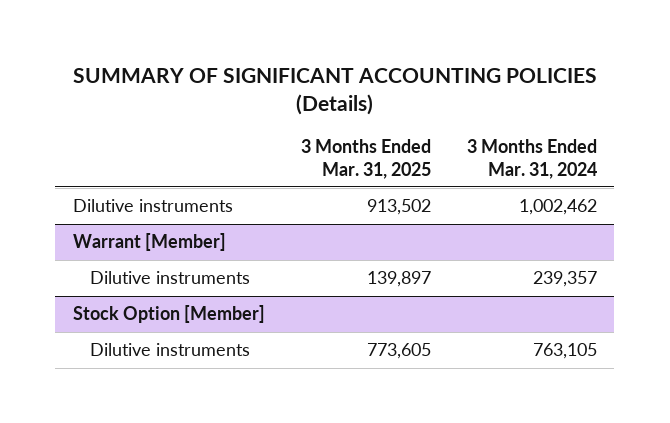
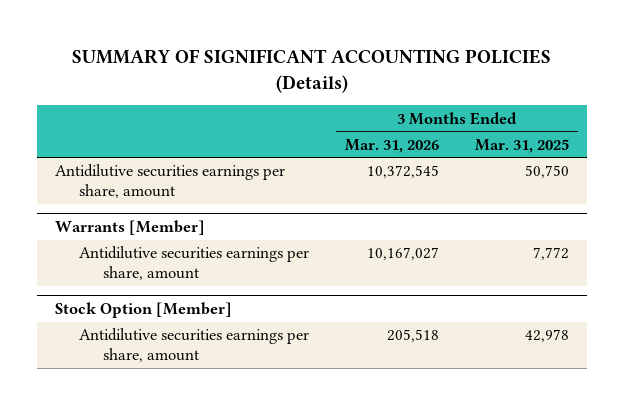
[466,139,597,179] 3 Months Ended Mar. 31, 2024 -> none
none -> [345,138,440,153] Mar. 31, 2026
[73,199,234,213] Dilutive instruments -> none
[90,271,251,285] Dilutive instruments -> none
none -> [54,164,285,199] Antidilutive securities earnings per share, amount
[73,233,227,252] Warrant [Member] -> [54,220,205,236] Warrants [Member]
none -> [79,246,310,281] Antidilutive securities earnings per share, amount
[90,343,251,357] Dilutive instruments -> none
none -> [79,328,310,363] Antidilutive securities earnings per share, amount

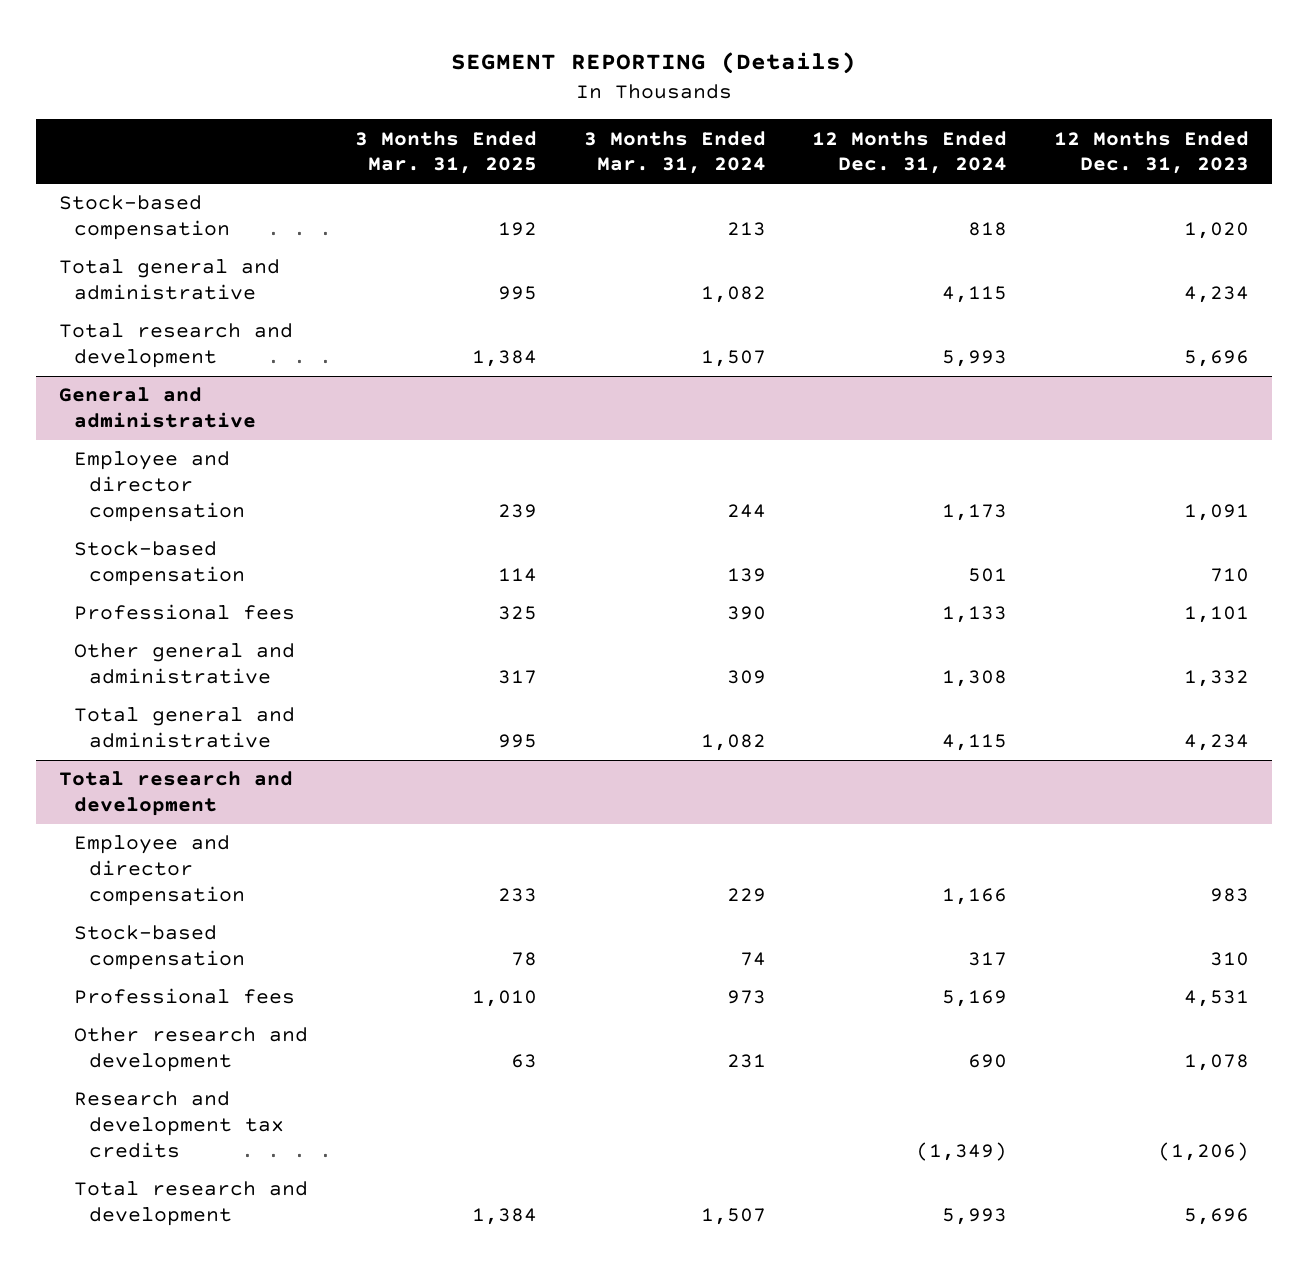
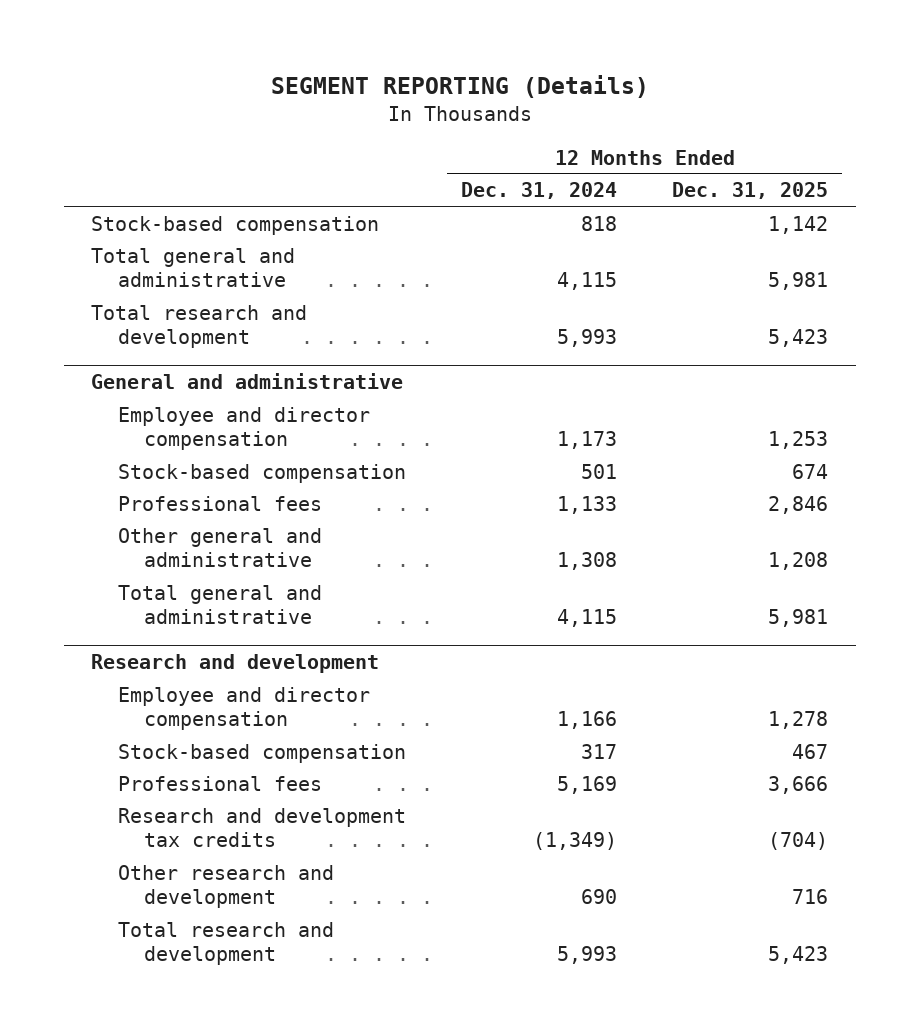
[354,130,537,175] 3 Months Ended Mar. 31, 2025 -> none
[583,130,766,175] 3 Months Ended Mar. 31, 2024 -> none
[1053,130,1249,175] 12 Months Ended Dec. 31, 2023 -> none
none -> [672,182,829,200] Dec. 31, 2025
[59,771,294,817] Total research and development -> [91,653,380,673] Research and development
[74,1027,309,1073] Other research and development -> none
none -> [117,864,334,908] Other research and development

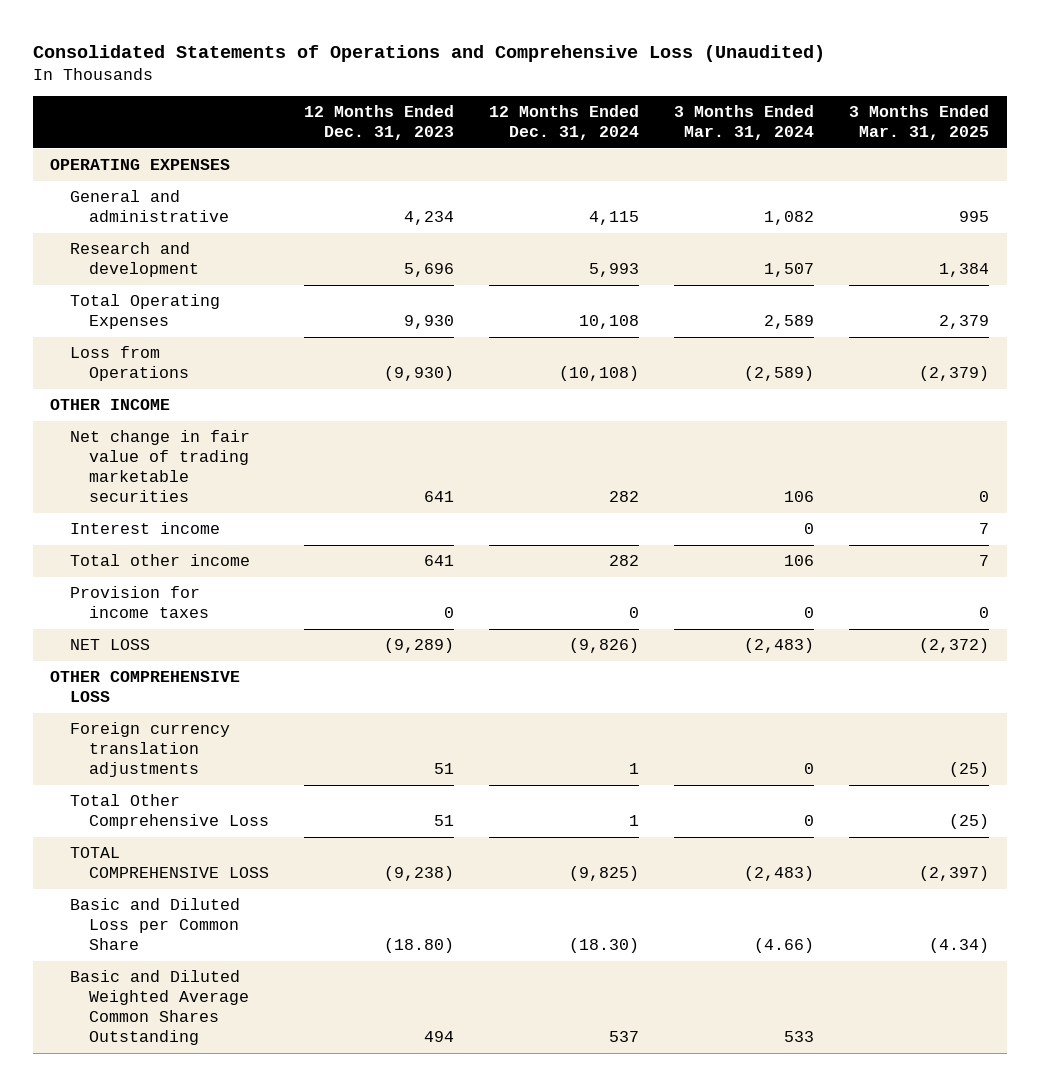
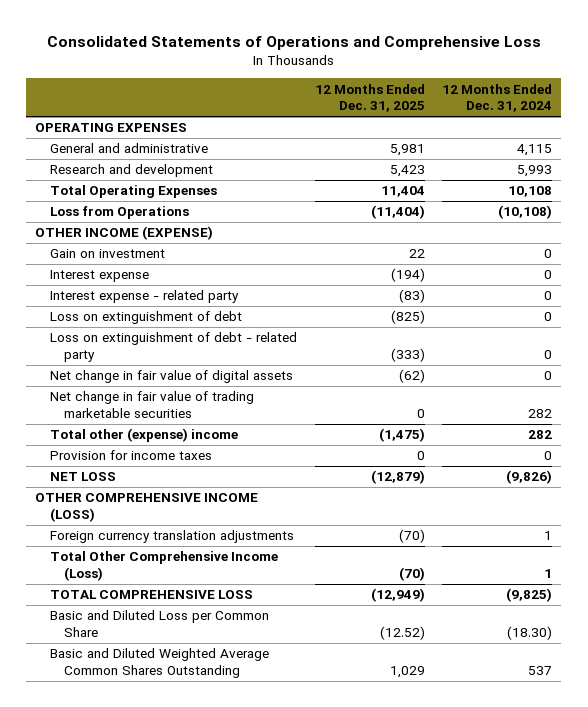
[32,44,825,62] Consolidated Statements of Operations and Comprehensive Loss (Unaudited) -> [46,35,541,50] Consolidated Statements of Operations and Comprehensive Loss
[304,105,455,141] 12 Months Ended Dec. 31, 2023 -> none
[674,105,815,141] 3 Months Ended Mar. 31, 2024 -> none
[849,105,990,141] 3 Months Ended Mar. 31, 2025 -> none
none -> [314,83,425,113] 12 Months Ended Dec. 31, 2025
[50,399,171,411] OTHER INCOME -> [35,226,214,241] OTHER INCOME (EXPENSE)
none -> [49,249,165,259] Gain on investment
none -> [49,270,149,283] Interest expense
none -> [49,290,239,304] Interest expense - related party
none -> [49,311,242,325] Loss on extinguishment of debt
none -> [49,332,297,363] Loss on extinguishment of debt - related party
none -> [49,370,293,384] Net change in fair value of digital assets
[69,522,220,535] Interest income -> none
[69,554,250,567] Total other income -> [49,428,238,443] Total other (expense) income
[50,671,241,703] OTHER COMPREHENSIVE LOSS -> [35,493,259,523] OTHER COMPREHENSIVE INCOME (LOSS)
[69,794,270,830] Total Other Comprehensive Loss -> [49,551,278,582] Total Other Comprehensive Income (Loss)

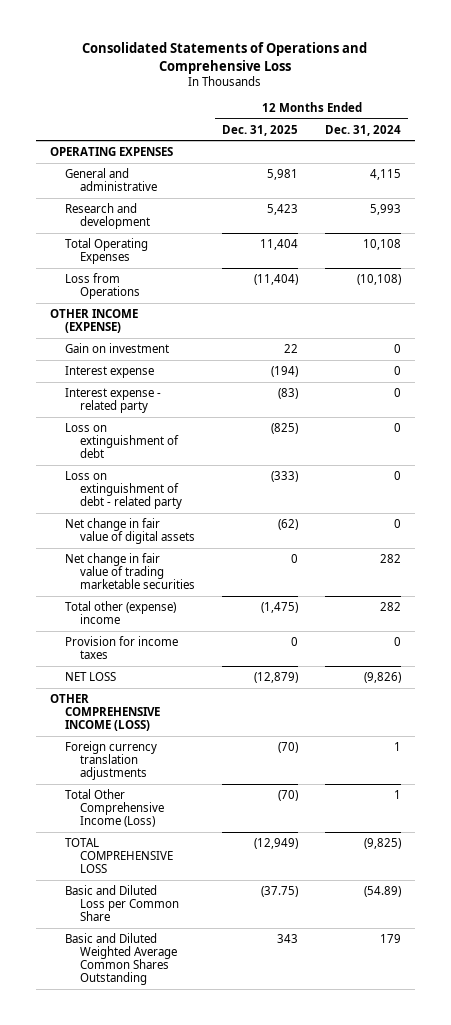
[379,626,425,641] (12.52) -> [260,885,298,897] (37.75)
[507,626,553,641] (18.30) -> [364,885,402,897] (54.89)
[389,666,425,679] 1,029 -> [276,933,298,943] 343
[528,666,553,676] 537 -> [380,933,402,943] 179

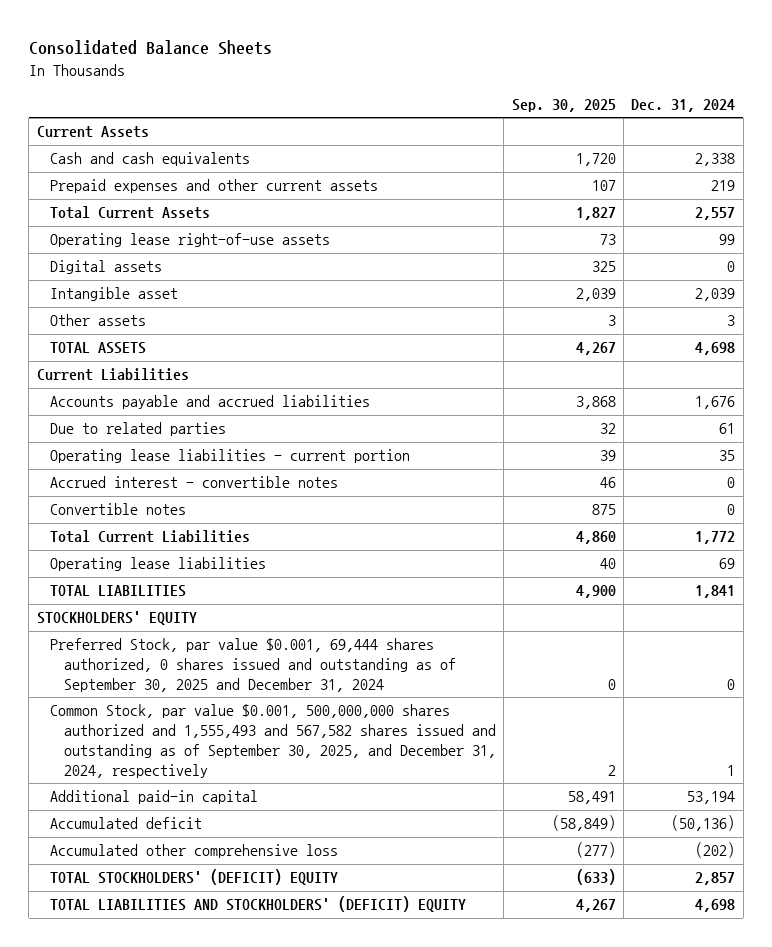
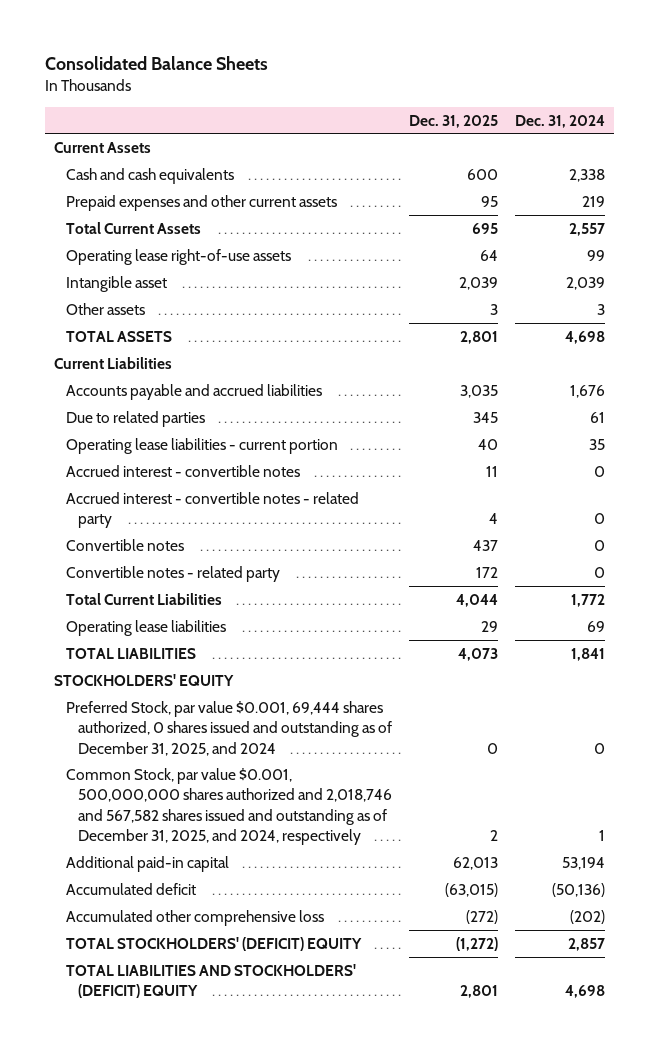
[511,98,616,112] Sep. 30, 2025 -> none
none -> [409,114,499,128] Dec. 31, 2025
[50,260,163,275] Digital assets -> none
none -> [66,491,360,529] Accrued interest - convertible notes - related party
none -> [66,565,281,582] Convertible notes - related party
[50,638,456,693] Preferred Stock, par value $0.001, 69,444 shares authorized, 0 shares issued and outstanding as of September 30, 2025 and December 31, 2024 -> [66,700,393,756] Preferred Stock, par value $0.001, 69,444 shares authorized, 0 shares issued and outstanding as of December 31, 2025, and 2024
[50,704,496,779] Common Stock, par value $0.001, 500,000,000 shares authorized and 1,555,493 and 567,582 shares issued and outstanding as of September 30, 2025, and December 31, 2024, respectively -> [66,767,393,845] Common Stock, par value $0.001, 500,000,000 shares authorized and 2,018,746 and 567,582 shares issued and outstanding as of December 31, 2025, and 2024, respectively

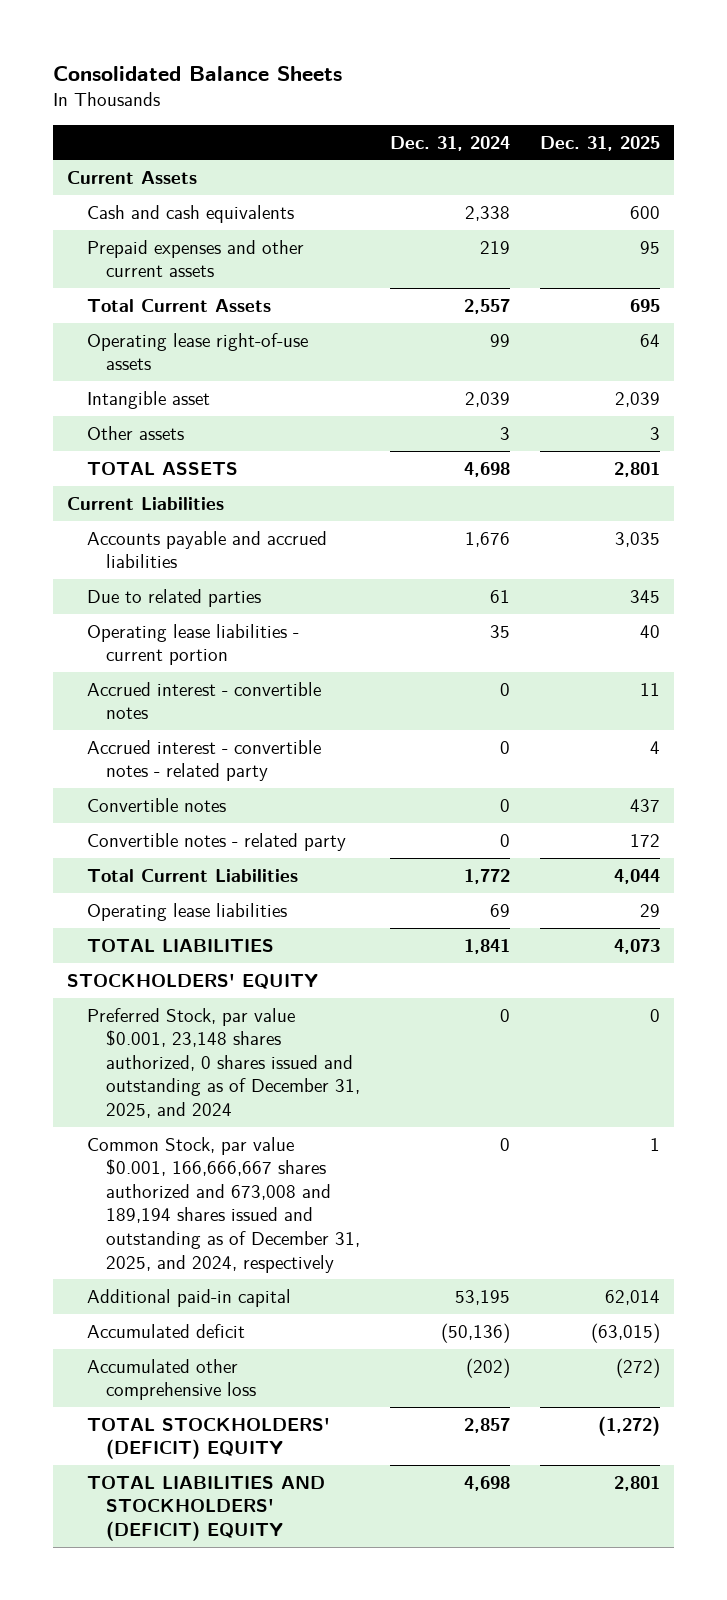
[66,700,393,756] Preferred Stock, par value $0.001, 69,444 shares authorized, 0 shares issued and outstanding as of December 31, 2025, and 2024 -> [86,1007,361,1118] Preferred Stock, par value $0.001, 23,148 shares authorized, 0 shares issued and outstanding as of December 31, 2025, and 2024
[66,767,393,845] Common Stock, par value $0.001, 500,000,000 shares authorized and 2,018,746 and 567,582 shares issued and outstanding as of December 31, 2025, and 2024, respectively -> [86,1136,361,1273] Common Stock, par value $0.001, 166,666,667 shares authorized and 673,008 and 189,194 shares issued and outstanding as of December 31, 2025, and 2024, respectively
[490,829,499,841] 2 -> [649,1137,660,1151] 1
[599,829,606,841] 1 -> [499,1137,510,1151] 0
[453,856,499,870] 62,013 -> [604,1289,660,1305] 62,014
[562,856,606,870] 53,194 -> [454,1289,510,1305] 53,195

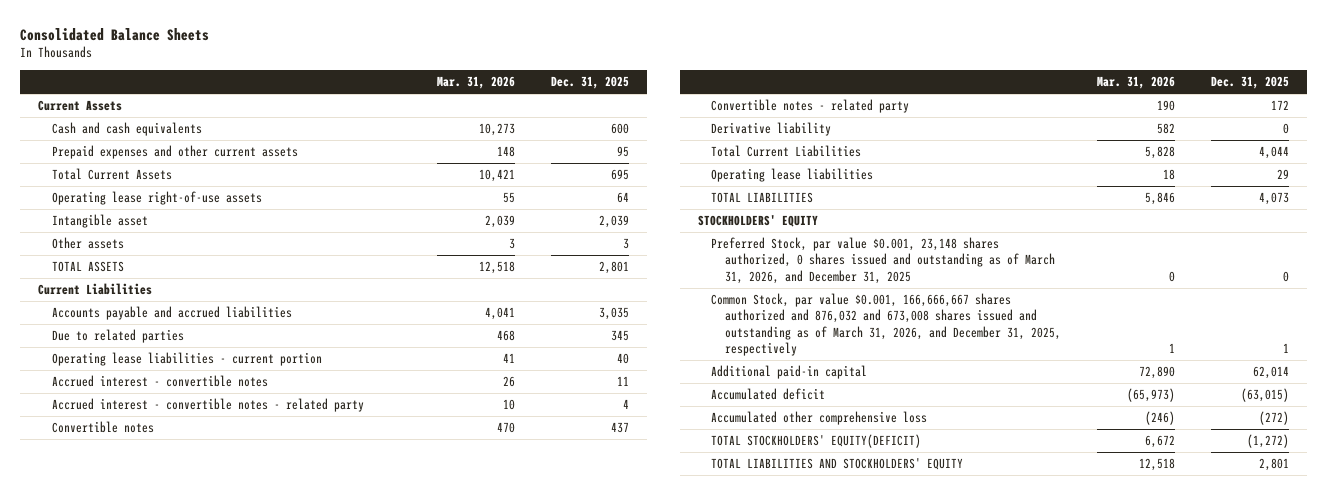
[389,135,510,151] Dec. 31, 2024 -> none
none -> [437,76,516,90] Mar. 31, 2026
none -> [711,122,832,137] Derivative liability
[86,1007,361,1118] Preferred Stock, par value $0.001, 23,148 shares authorized, 0 shares issued and outstanding as of December 31, 2025, and 2024 -> [711,237,1056,284] Preferred Stock, par value $0.001, 23,148 shares authorized, 0 shares issued and outstanding as of March 31, 2026, and December 31, 2025
[86,1136,361,1273] Common Stock, par value $0.001, 166,666,667 shares authorized and 673,008 and 189,194 shares issued and outstanding as of December 31, 2025, and 2024, respectively -> [711,293,1062,356] Common Stock, par value $0.001, 166,666,667 shares authorized and 876,032 and 673,008 shares issued and outstanding as of March 31, 2026, and December 31, 2025, respectively
[86,1417,330,1460] TOTAL STOCKHOLDERS' (DEFICIT) EQUITY -> [711,434,922,449] TOTAL STOCKHOLDERS' EQUITY(DEFICIT)
[86,1475,325,1541] TOTAL LIABILITIES AND STOCKHOLDERS' (DEFICIT) EQUITY -> [711,458,964,471] TOTAL LIABILITIES AND STOCKHOLDERS' EQUITY

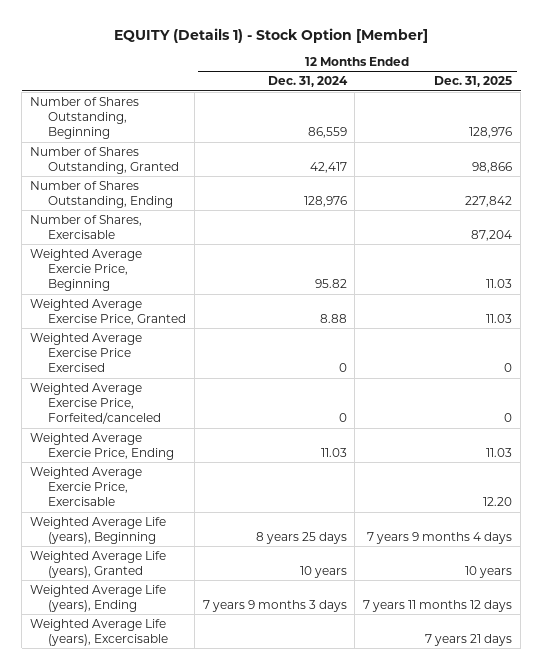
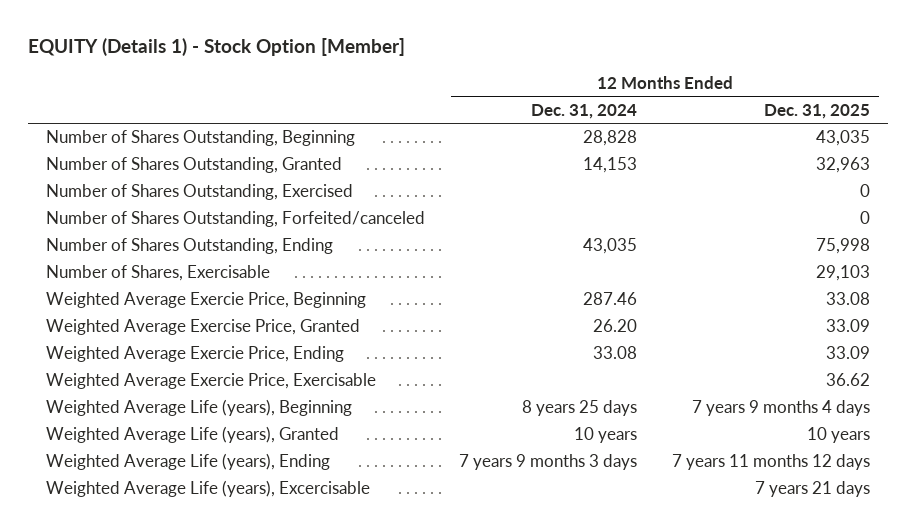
[29,332,142,373] Weighted Average Exercise Price Exercised -> none
[29,382,161,425] Weighted Average Exercise Price, Forfeited/canceled -> none
[307,127,347,139] 86,559 -> [583,130,638,147] 28,828
[469,127,513,139] 128,976 -> [816,130,871,147] 43,035
[309,162,347,174] 42,417 -> [583,157,638,174] 14,153
[472,162,513,174] 98,866 -> [816,157,871,174] 32,963
none -> [45,184,353,201] Number of Shares Outstanding, Exercised
none -> [45,211,425,228] Number of Shares Outstanding, Forfeited/canceled
[303,196,347,208] 128,976 -> [583,238,638,255] 43,035
[465,196,513,208] 227,842 -> [816,238,871,255] 75,998
[471,230,513,242] 87,204 -> [816,265,871,282] 29,103
[314,279,347,289] 95.82 -> [583,292,638,306] 287.46
[486,279,513,289] 11.03 -> [826,292,871,306] 33.08
[319,314,347,324] 8.88 -> [593,319,638,333] 26.20
[486,314,513,324] 11.03 -> [826,319,871,333] 33.09
[320,448,347,458] 11.03 -> [593,346,638,360] 33.08
[486,448,513,458] 11.03 -> [826,346,871,360] 33.09
[483,497,513,507] 12.20 -> [826,373,871,387] 36.62

